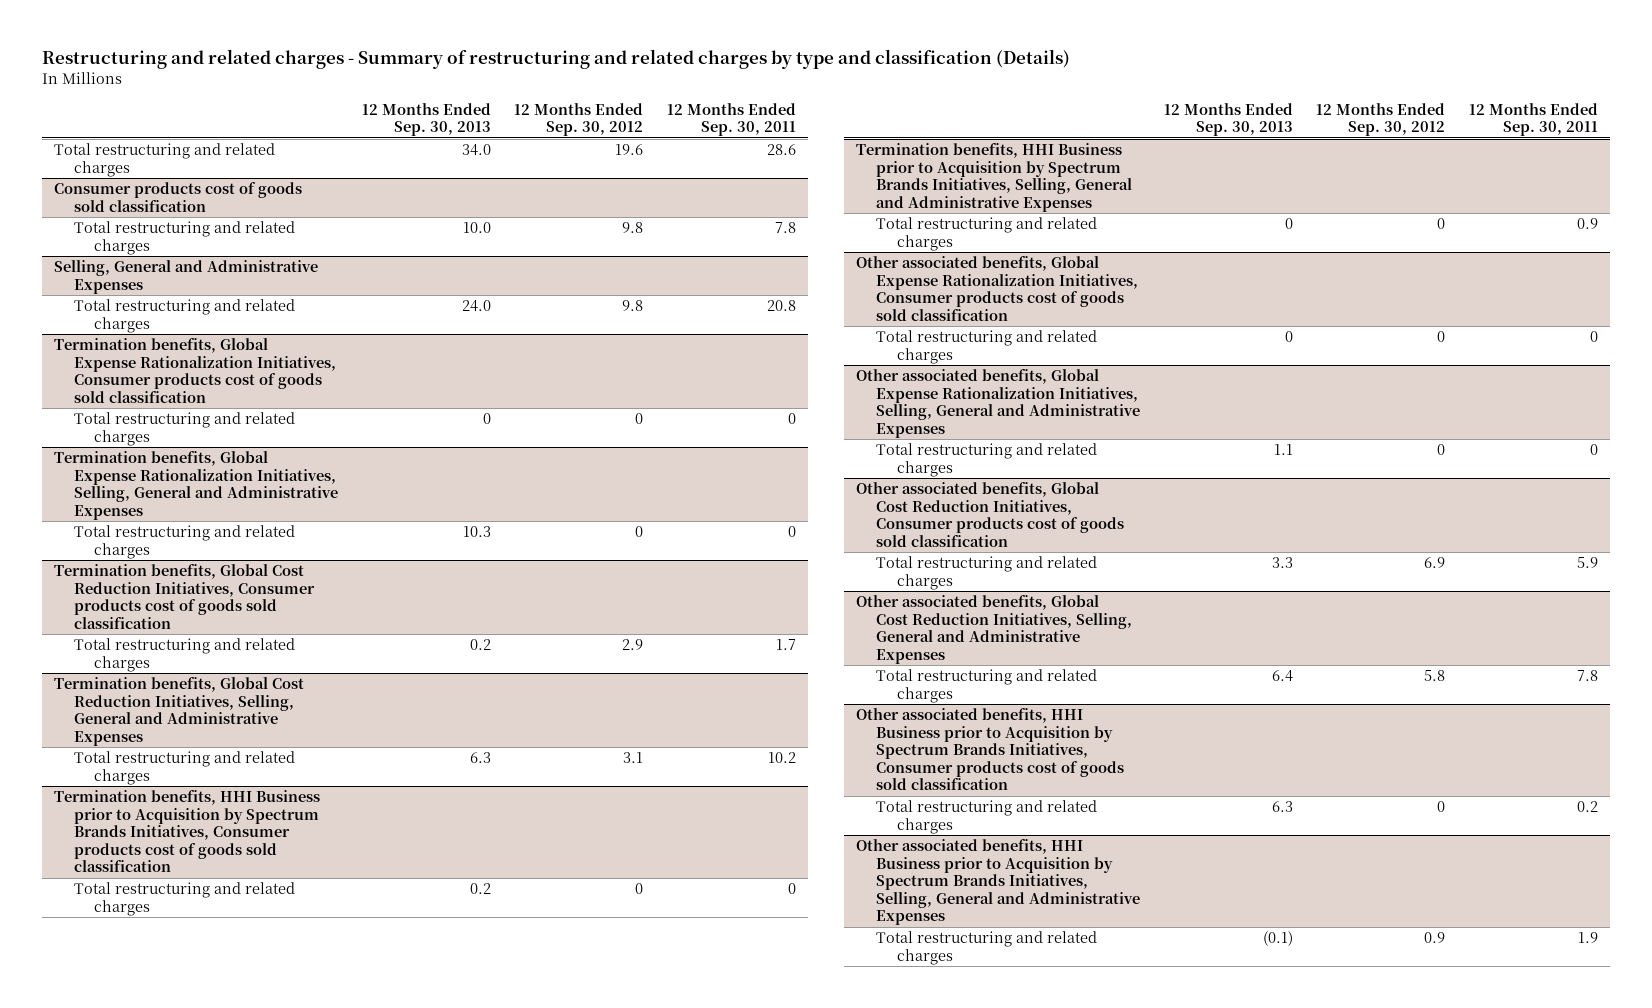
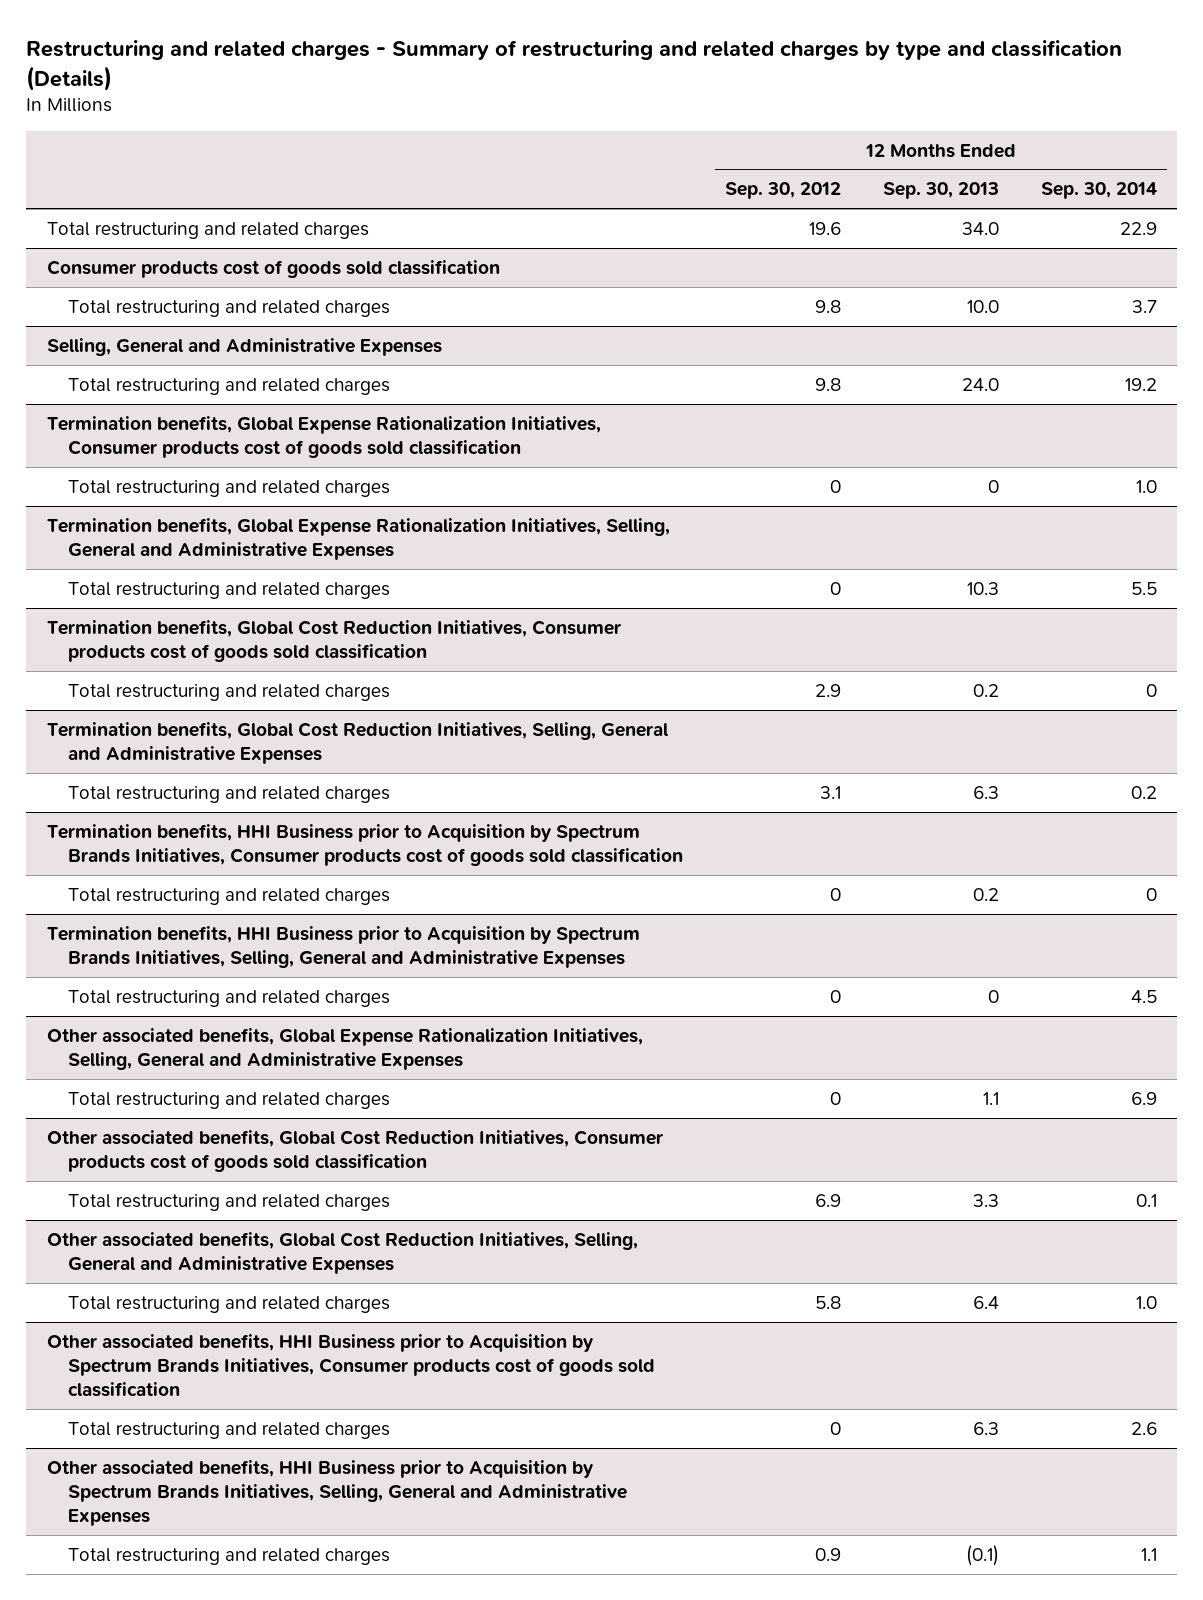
[666,102,796,137] 12 Months Ended Sep. 30, 2011 -> none
none -> [1040,182,1157,200] Sep. 30, 2014
[855,256,1139,321] Other associated benefits, Global Expense Rationalization Initiatives, Consumer products cost of goods sold classification -> none
[876,330,1098,364] Total restructuring and related charges -> none

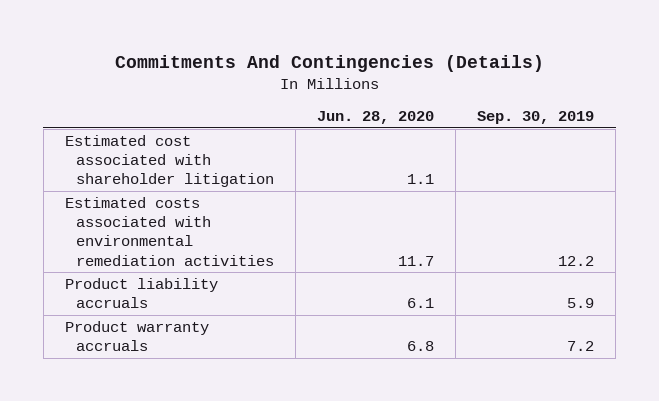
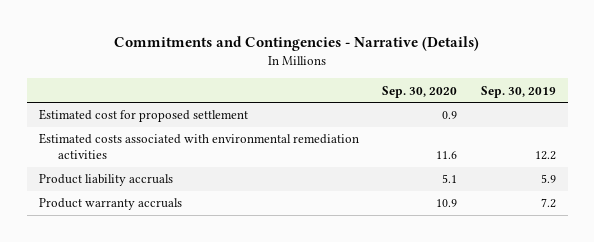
[114,54,544,72] Commitments And Contingencies (Details) -> [114,36,480,52] Commitments and Contingencies - Narrative (Details)
[317,111,435,125] Jun. 28, 2020 -> none
none -> [382,85,458,98] Sep. 30, 2020
[64,134,275,188] Estimated cost associated with shareholder litigation -> [38,109,248,123] Estimated cost for proposed settlement

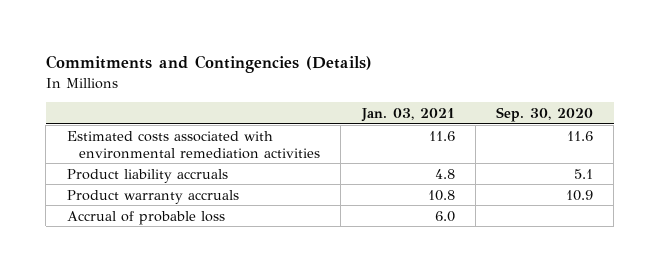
[114,36,480,52] Commitments and Contingencies - Narrative (Details) -> [45,55,372,74] Commitments and Contingencies (Details)
[480,85,556,98] Sep. 30, 2019 -> none
none -> [360,107,455,122] Jan. 03, 2021
[38,109,248,123] Estimated cost for proposed settlement -> none
none -> [66,210,225,225] Accrual of probable loss

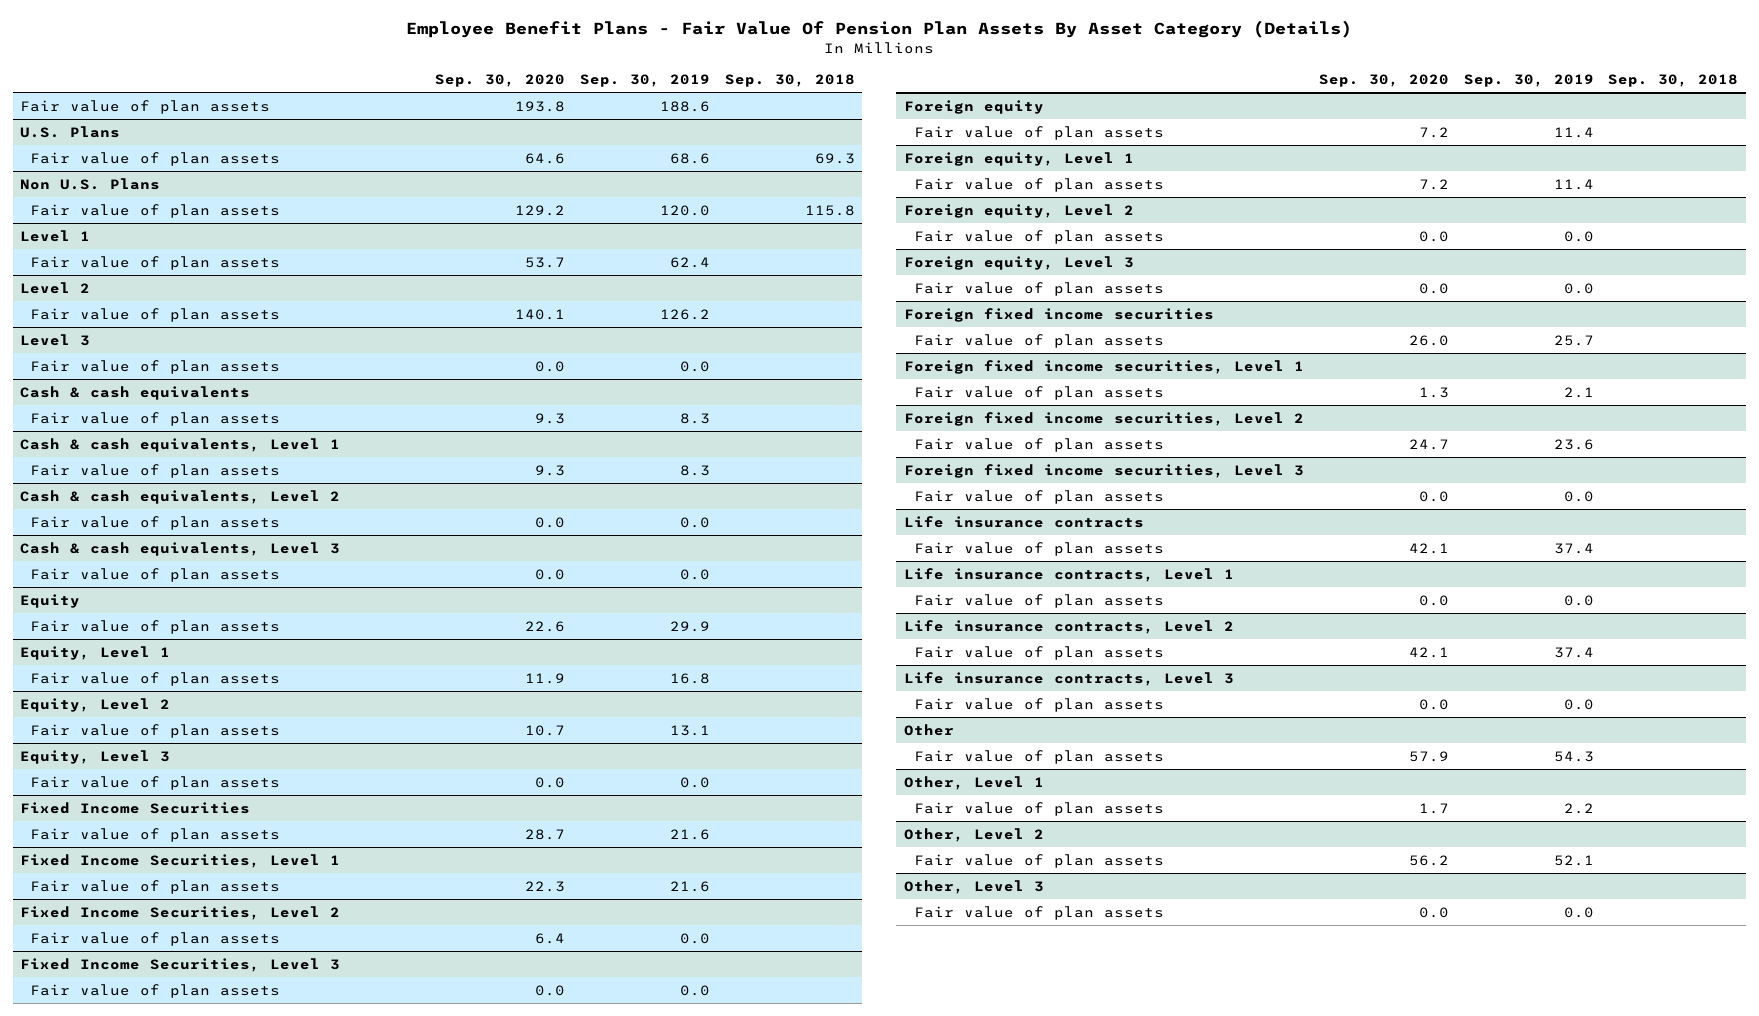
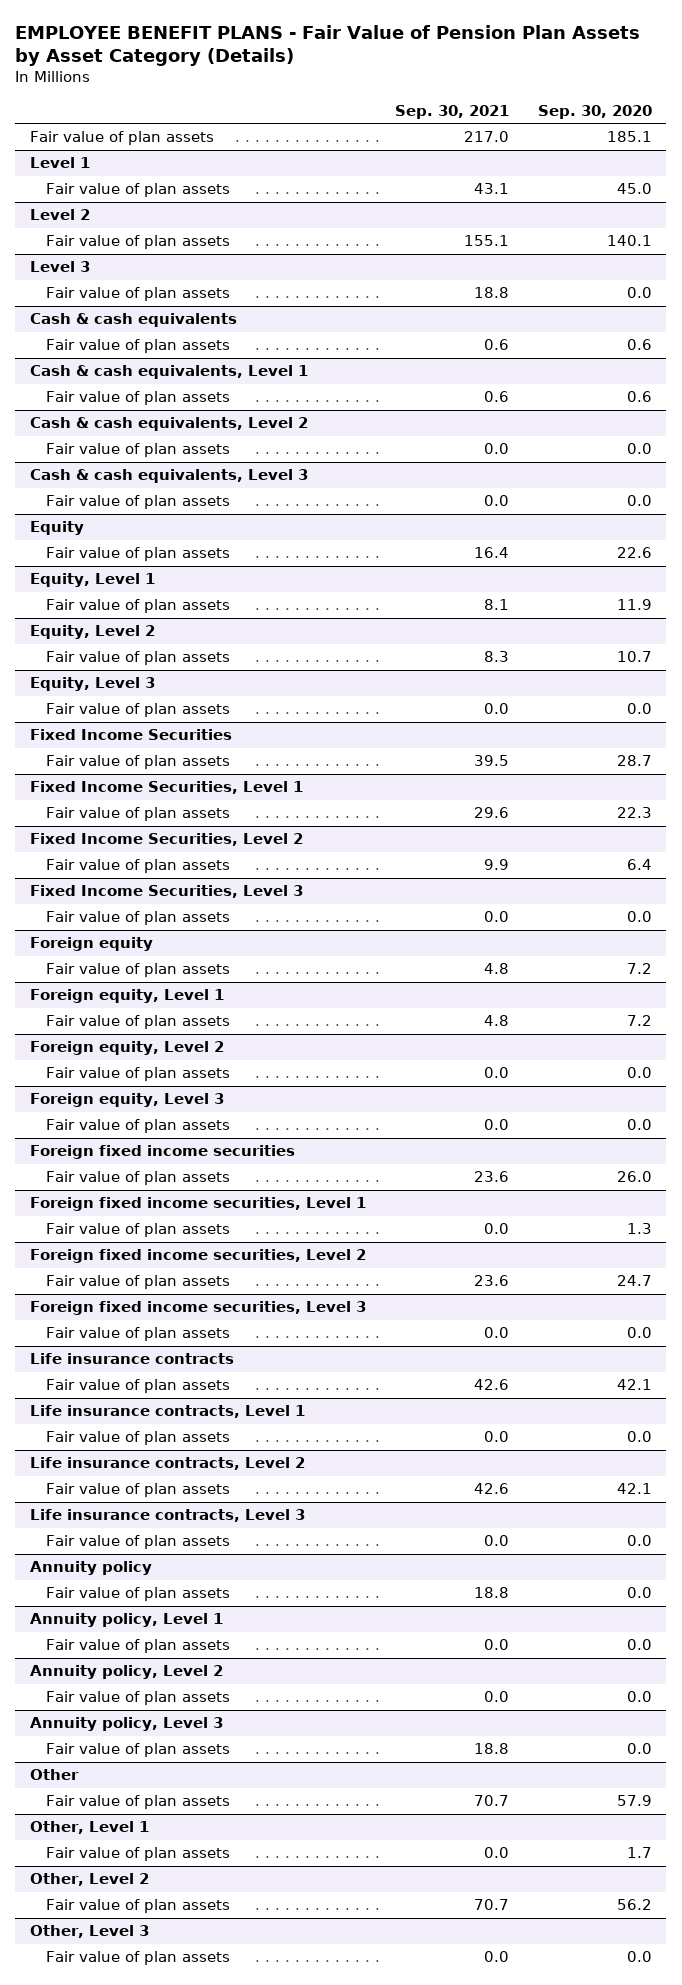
[406,20,1353,39] Employee Benefit Plans - Fair Value Of Pension Plan Assets By Asset Category (Details) -> [15,24,641,67] EMPLOYEE BENEFIT PLANS - Fair Value of Pension Plan Assets by Asset Category (Details)
[579,74,710,88] Sep. 30, 2019 -> none
[724,74,855,88] Sep. 30, 2018 -> none
none -> [394,104,509,119] Sep. 30, 2021
[20,125,121,138] U.S. Plans -> none
[30,151,281,166] Fair value of plan assets -> none
[20,177,161,190] Non U.S. Plans -> none
[30,203,281,218] Fair value of plan assets -> none
[515,100,566,112] 193.8 -> [606,131,652,143] 185.1
[525,256,566,268] 53.7 -> [616,183,652,195] 45.0
[535,412,566,424] 9.3 -> [626,339,652,351] 0.6
[535,464,566,476] 9.3 -> [626,391,652,403] 0.6
none -> [29,1561,152,1576] Annuity policy
none -> [45,1587,230,1602] Fair value of plan assets
none -> [29,1613,223,1628] Annuity policy, Level 1
none -> [45,1639,230,1654] Fair value of plan assets
none -> [29,1665,223,1680] Annuity policy, Level 2
none -> [45,1691,230,1706] Fair value of plan assets
none -> [29,1717,223,1732] Annuity policy, Level 3
none -> [45,1743,230,1758] Fair value of plan assets

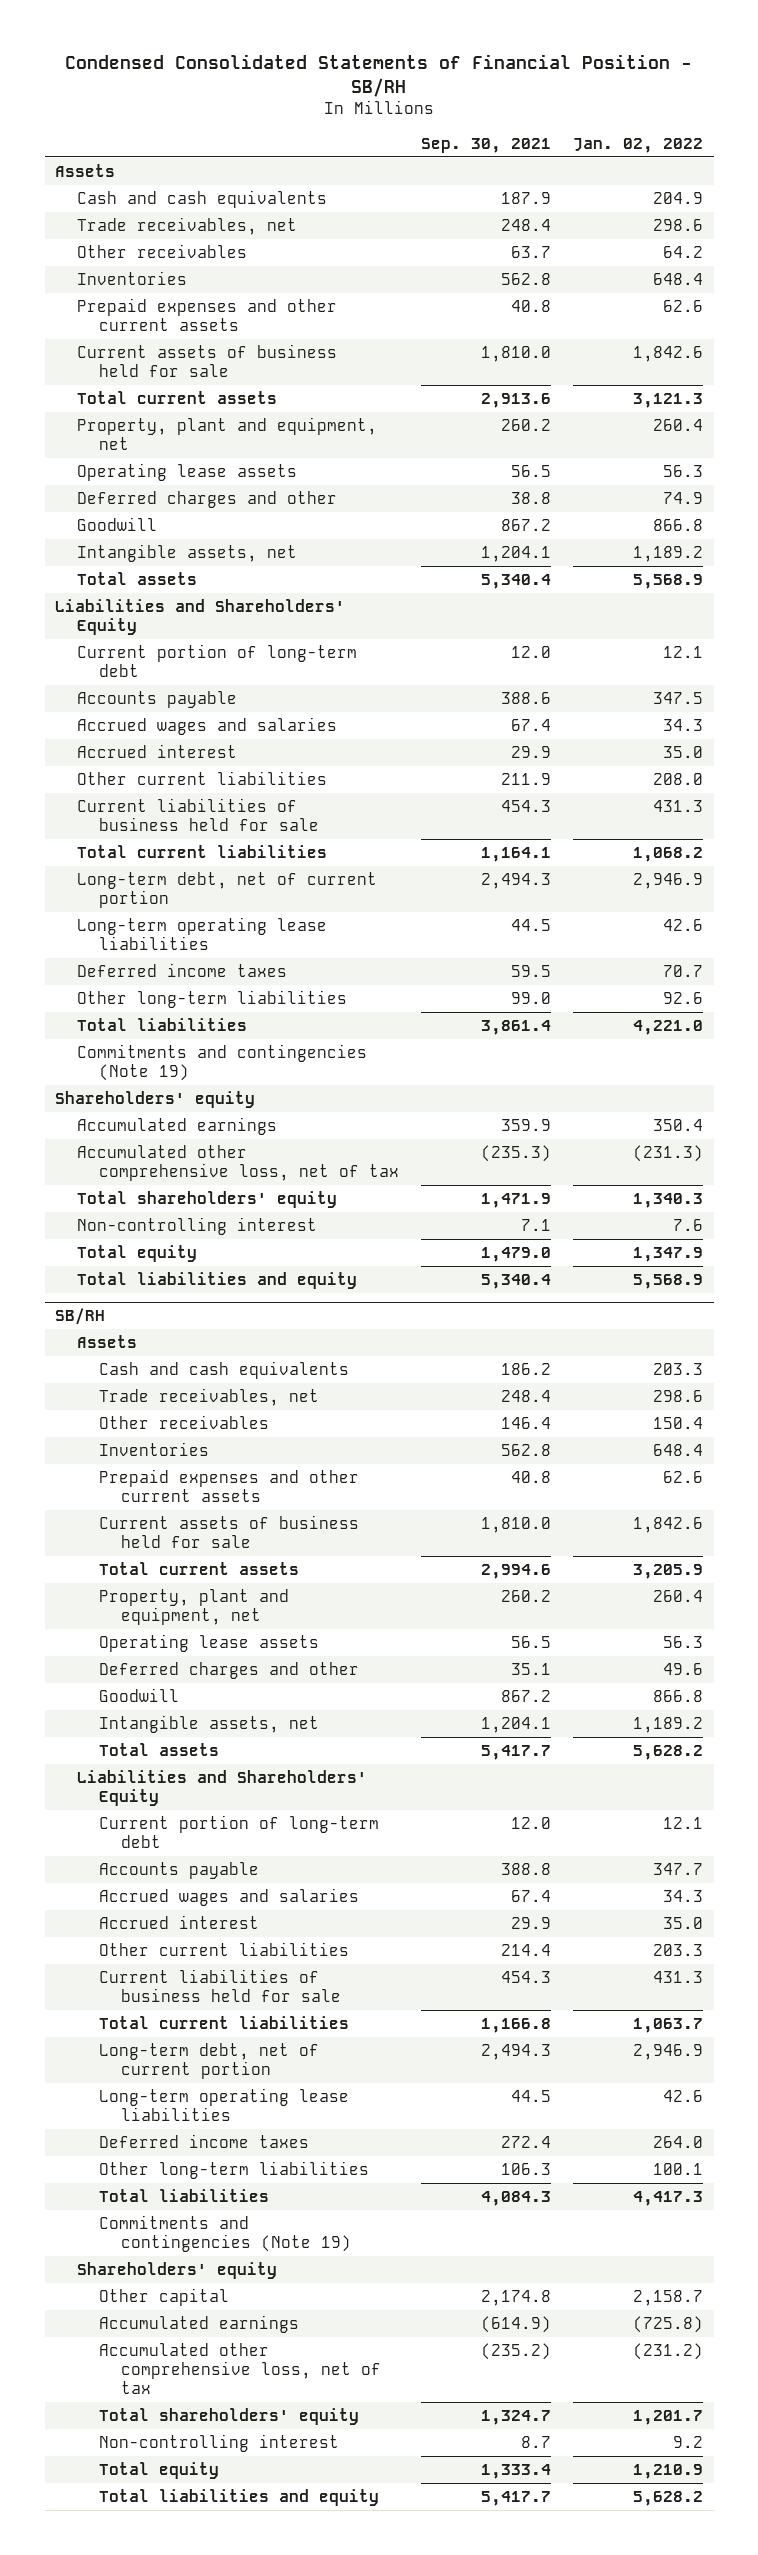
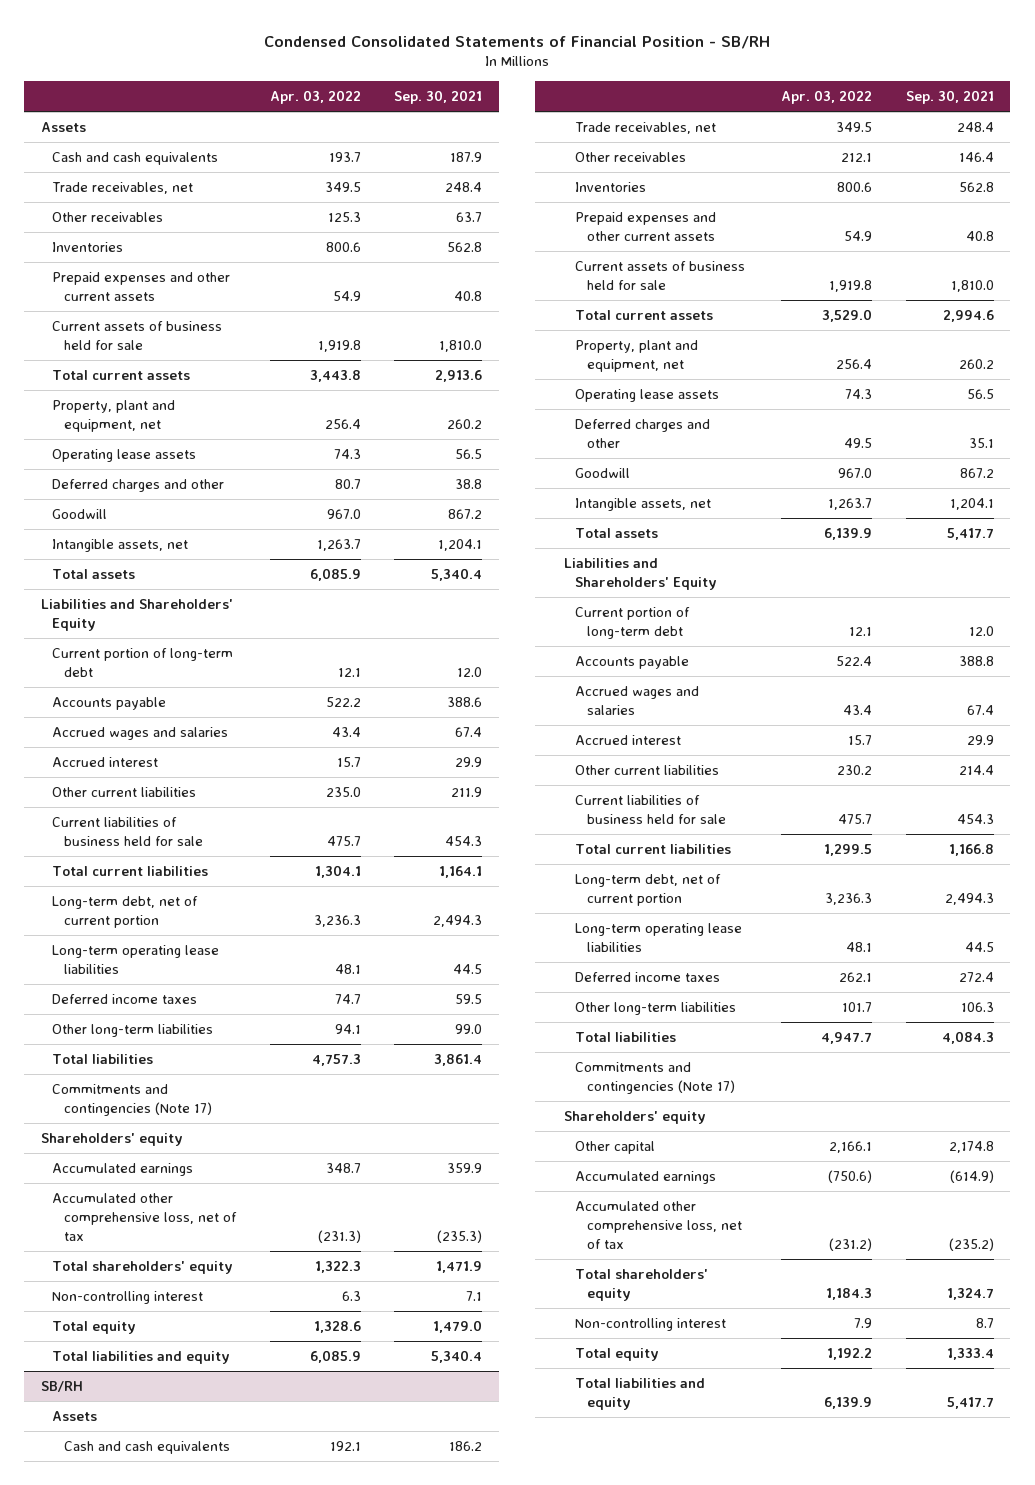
[573,137,704,153] Jan. 02, 2022 -> none
none -> [269,89,361,104] Apr. 03, 2022
[77,1043,368,1081] Commitments and contingencies (Note 19) -> [52,1084,213,1117] Commitments and contingencies (Note 17)
[99,2214,352,2252] Commitments and contingencies (Note 19) -> [575,1062,735,1095] Commitments and contingencies (Note 17)

